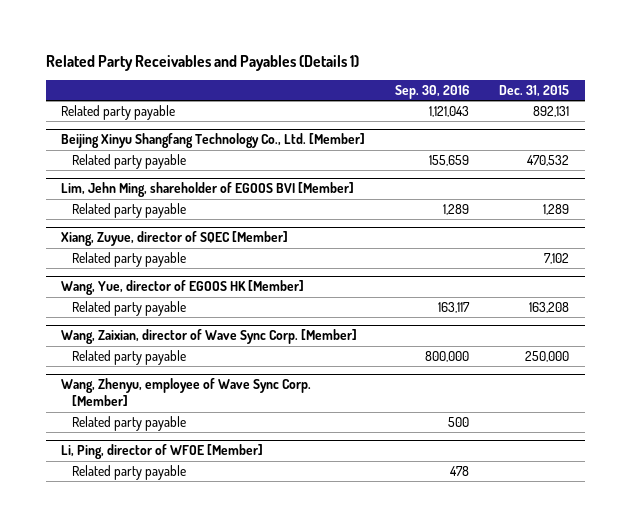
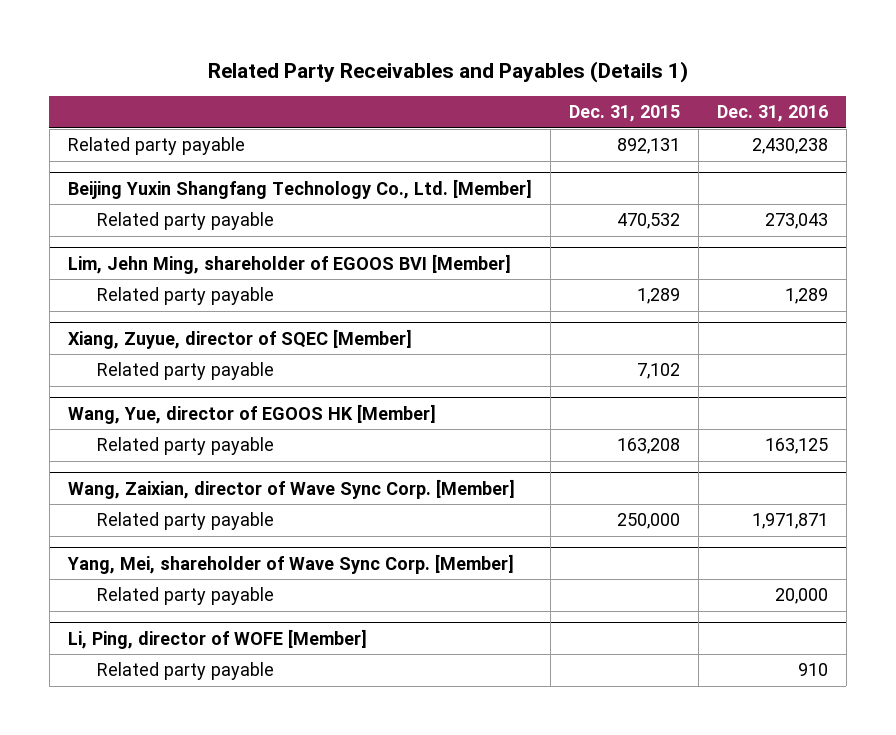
[395,84,470,99] Sep. 30, 2016 -> none
none -> [716,105,828,123] Dec. 31, 2016
[60,133,365,149] Beijing Xinyu Shangfang Technology Co., Ltd. [Member] -> [67,178,532,199] Beijing Yuxin Shangfang Technology Co., Ltd. [Member]
[60,378,311,407] Wang, Zhenyu, employee of Wave Sync Corp. [Member] -> [66,553,514,574] Yang, Mei, shareholder of Wave Sync Corp. [Member]
[60,444,263,460] Li, Ping, director of WFOE [Member] -> [67,628,367,649] Li, Ping, director of WOFE [Member]

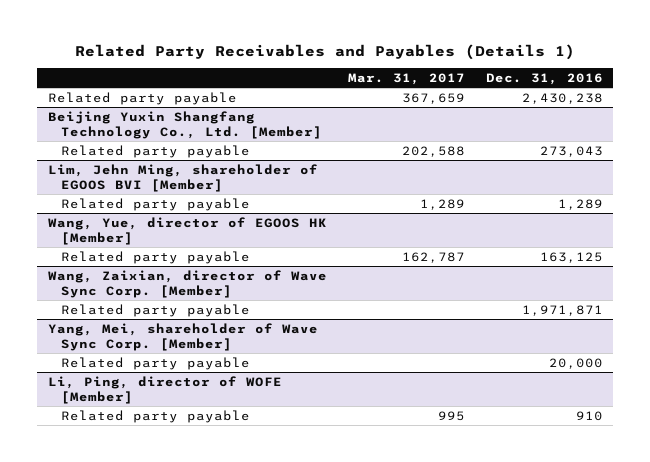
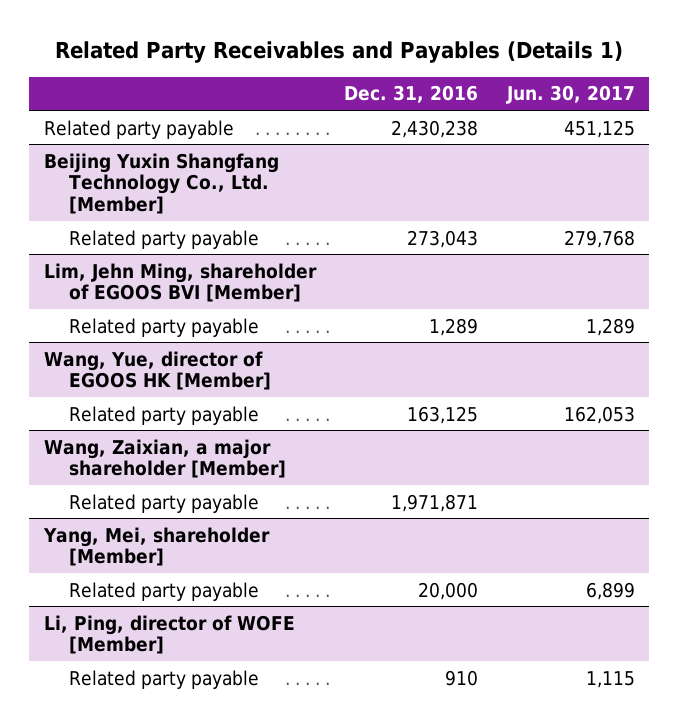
[347,72,465,85] Mar. 31, 2017 -> none
none -> [505,85,635,105] Jun. 30, 2017
[47,269,327,298] Wang, Zaixian, director of Wave Sync Corp. [Member] -> [43,438,287,479] Wang, Zaixian, a major shareholder [Member]
[47,322,318,351] Yang, Mei, shareholder of Wave Sync Corp. [Member] -> [42,526,270,567] Yang, Mei, shareholder [Member]

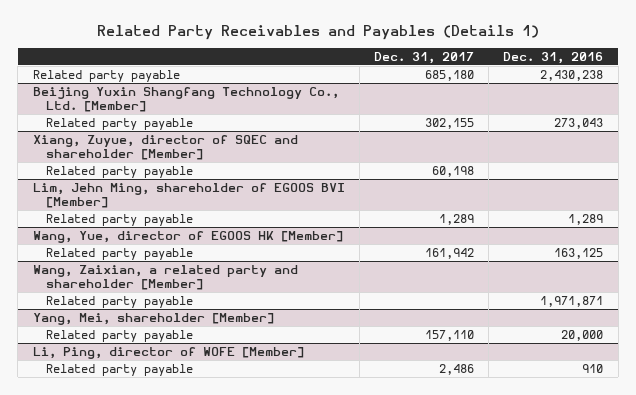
[505,85,635,105] Jun. 30, 2017 -> none
none -> [373,51,474,64] Dec. 31, 2017
none -> [32,134,298,160] Xiang, Zuyue, director of SQEC and shareholder [Member]
none -> [45,165,193,178] Related party payable
[43,438,287,479] Wang, Zaixian, a major shareholder [Member] -> [32,264,298,290] Wang, Zaixian, a related party and shareholder [Member]

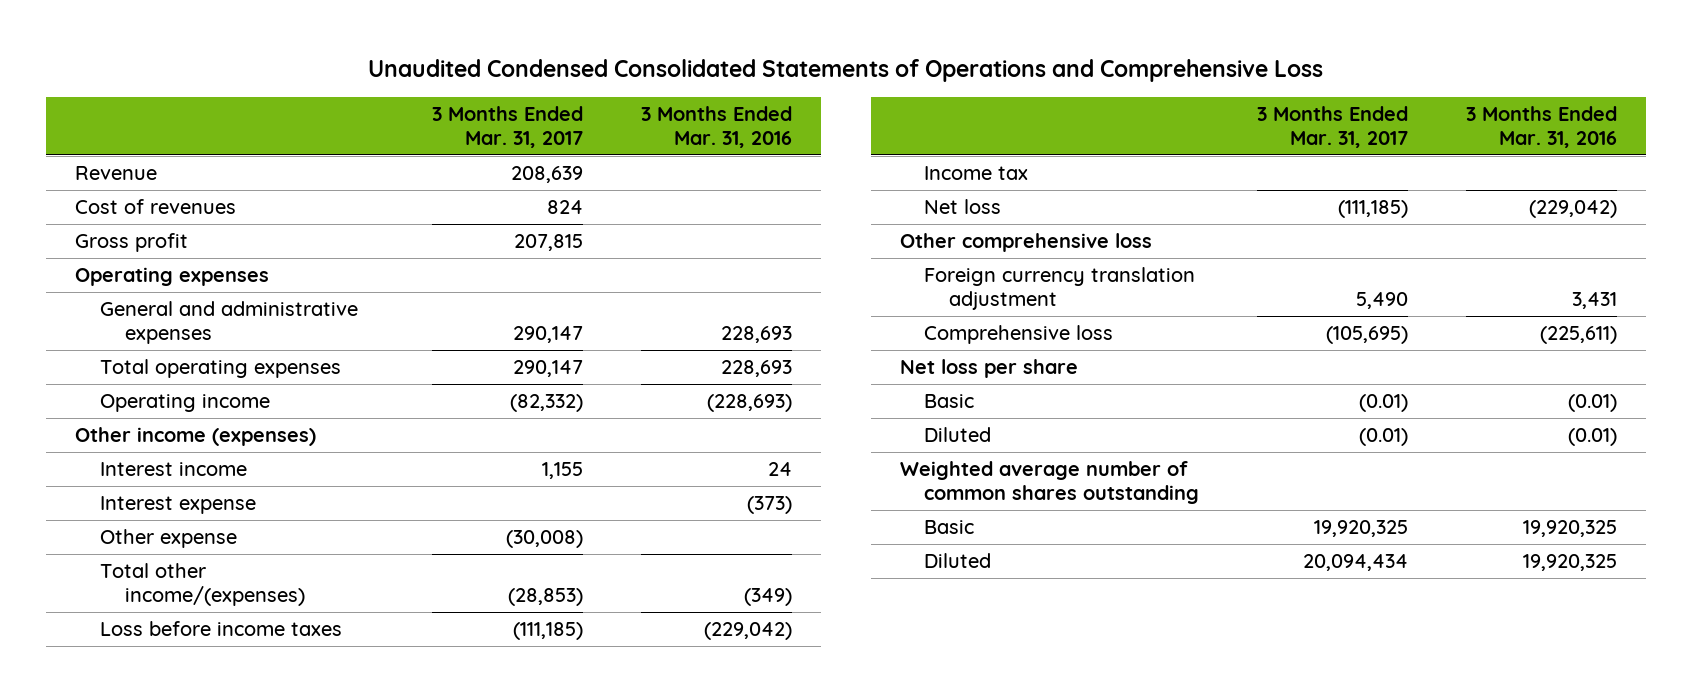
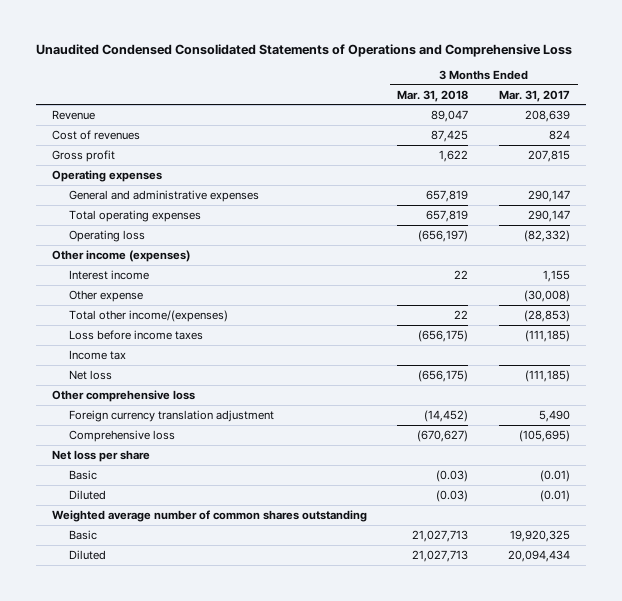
[641,105,793,148] 3 Months Ended Mar. 31, 2016 -> none
none -> [397,89,469,102] Mar. 31, 2018
[99,393,270,412] Operating income -> [68,229,145,242] Operating loss
[99,495,256,514] Interest expense -> none

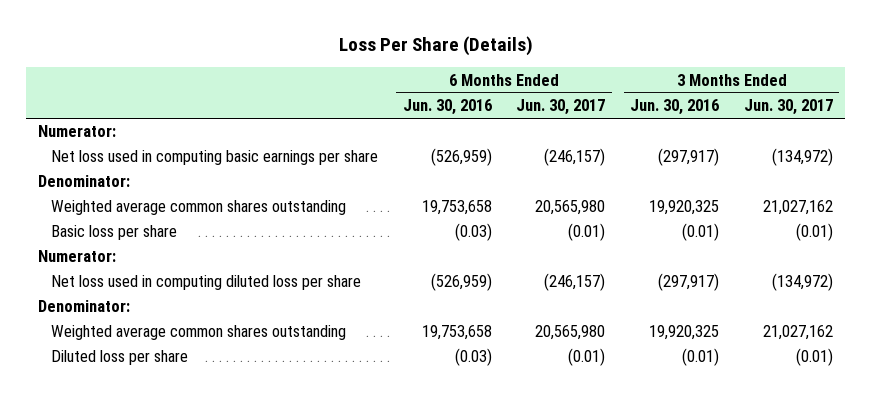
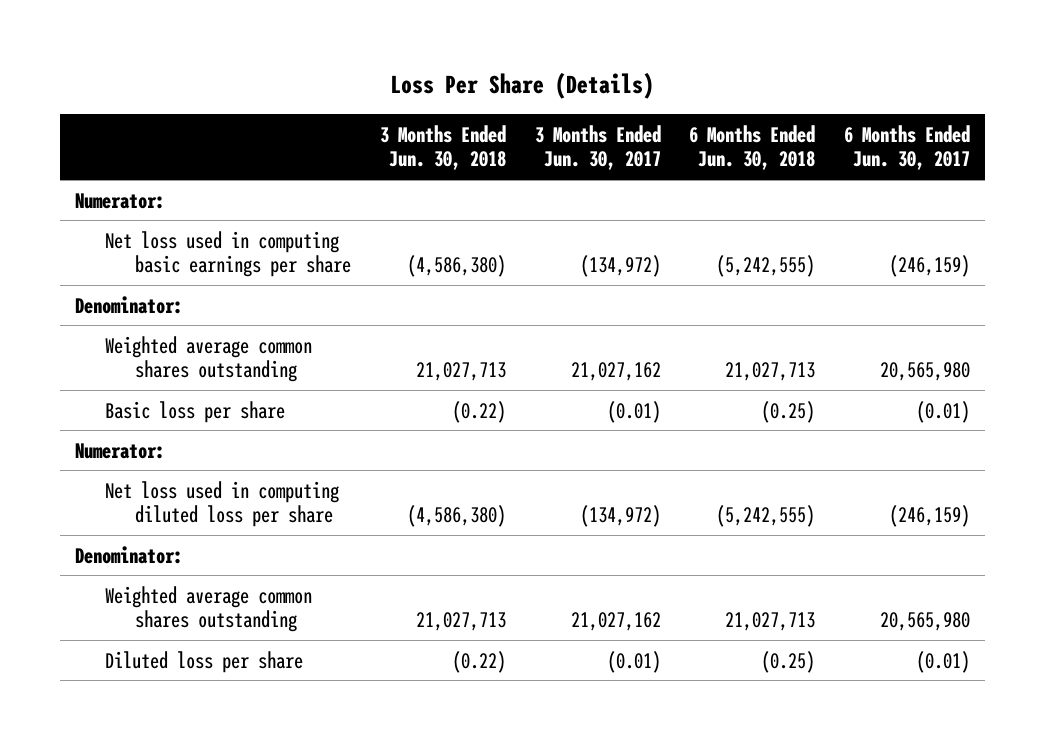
[402,99,492,116] Jun. 30, 2016 -> none
[630,99,720,116] Jun. 30, 2016 -> none
none -> [379,124,506,171] 3 Months Ended Jun. 30, 2018
none -> [689,124,816,171] 6 Months Ended Jun. 30, 2018
[544,148,606,167] (246,157) -> [889,255,971,278] (246,159)
[544,273,606,292] (246,157) -> [889,505,971,528] (246,159)

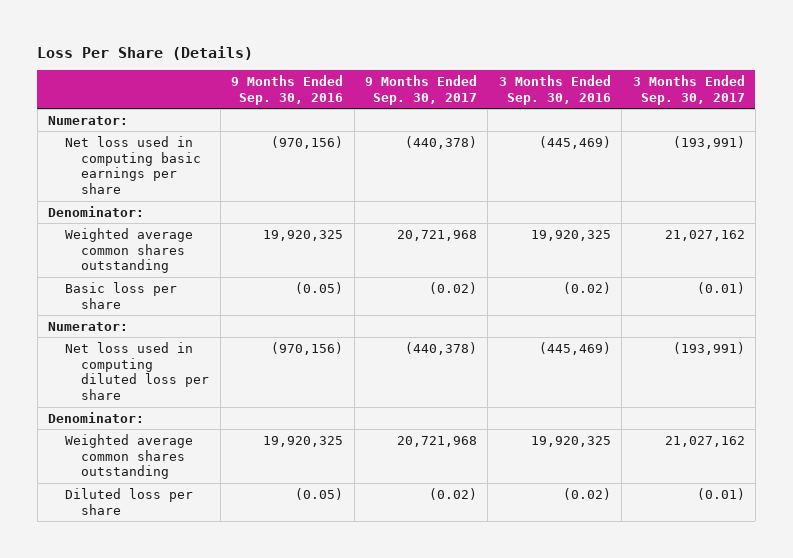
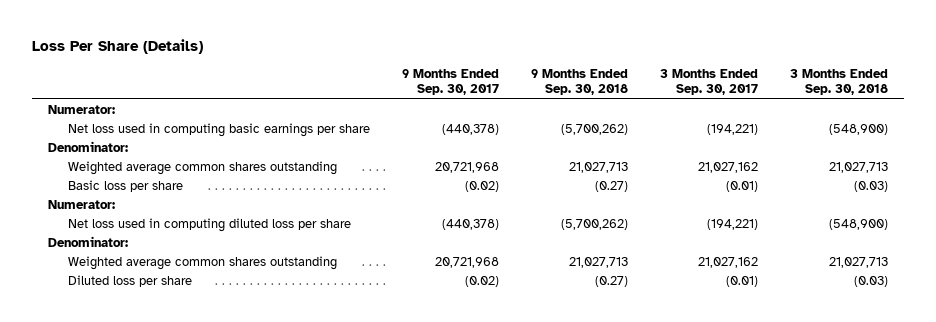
[231,75,344,106] 9 Months Ended Sep. 30, 2016 -> none
[498,75,611,106] 3 Months Ended Sep. 30, 2016 -> none
none -> [531,69,629,96] 9 Months Ended Sep. 30, 2018
none -> [790,69,889,96] 3 Months Ended Sep. 30, 2018
[672,135,745,149] (193,991) -> [707,124,759,136] (194,221)
[672,341,745,355] (193,991) -> [707,219,759,231] (194,221)

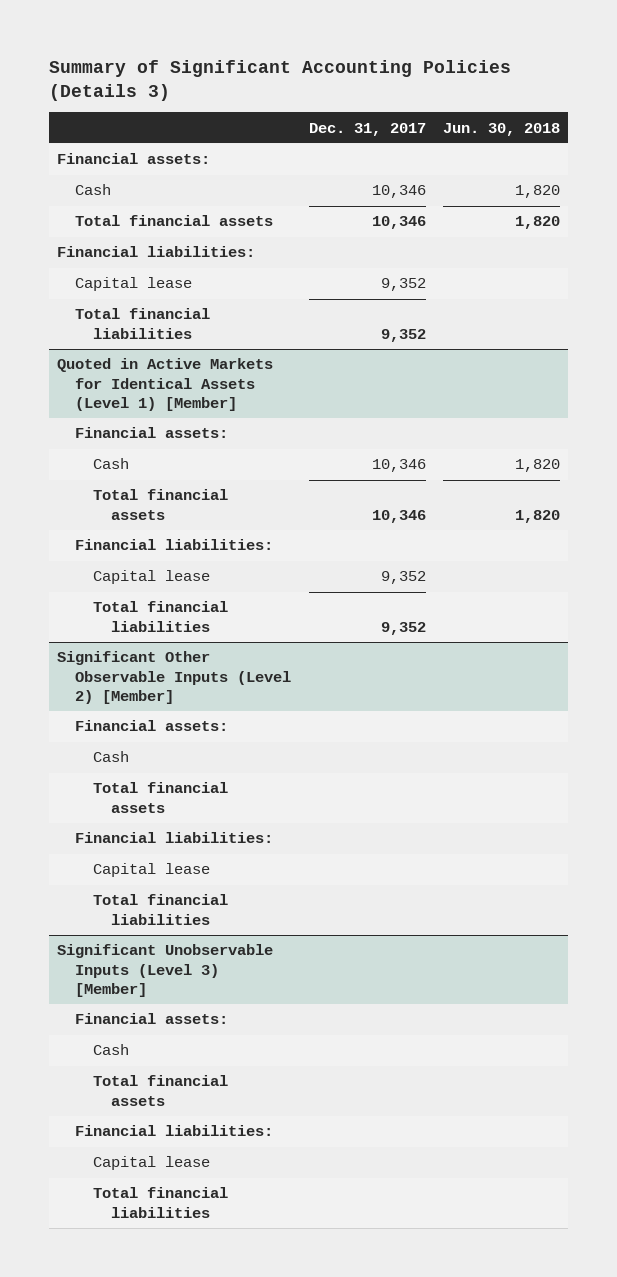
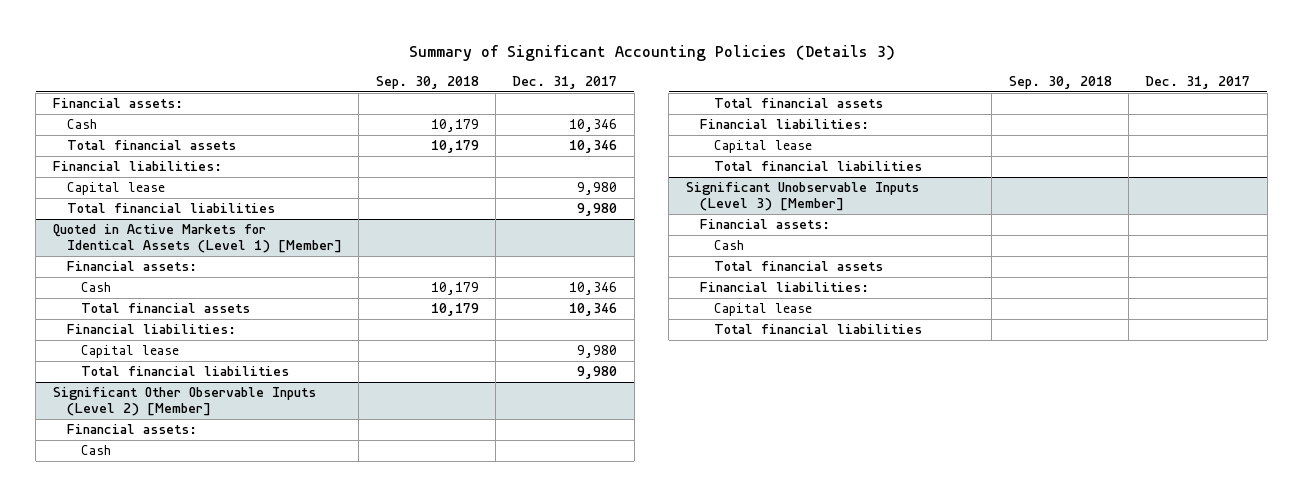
[442,122,560,136] Jun. 30, 2018 -> none
none -> [375,76,479,90] Sep. 30, 2018
[380,278,426,292] 9,352 -> [577,182,618,196] 9,980
[380,328,426,342] 9,352 -> [577,203,618,217] 9,980
[380,571,426,585] 9,352 -> [577,345,618,359] 9,980
[380,621,426,635] 9,352 -> [577,366,618,380] 9,980

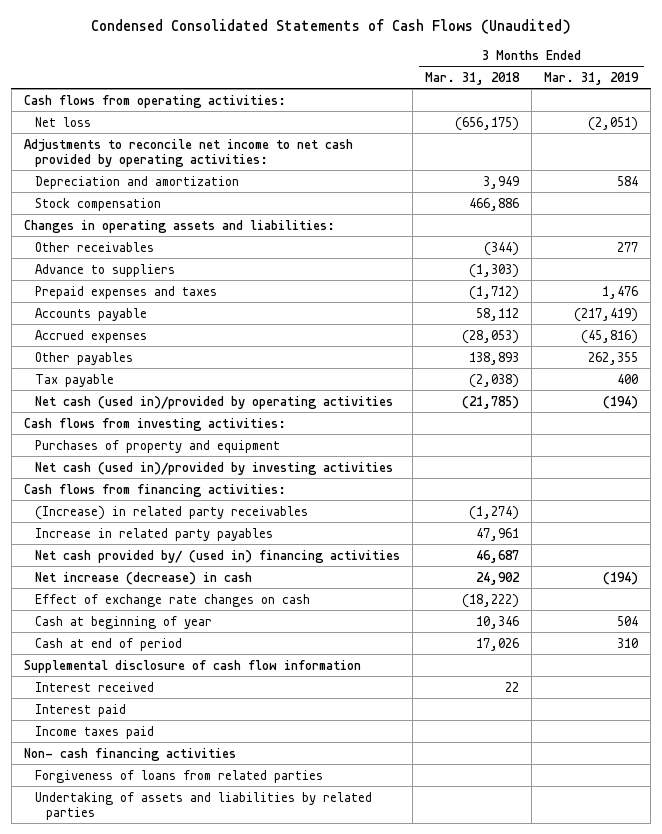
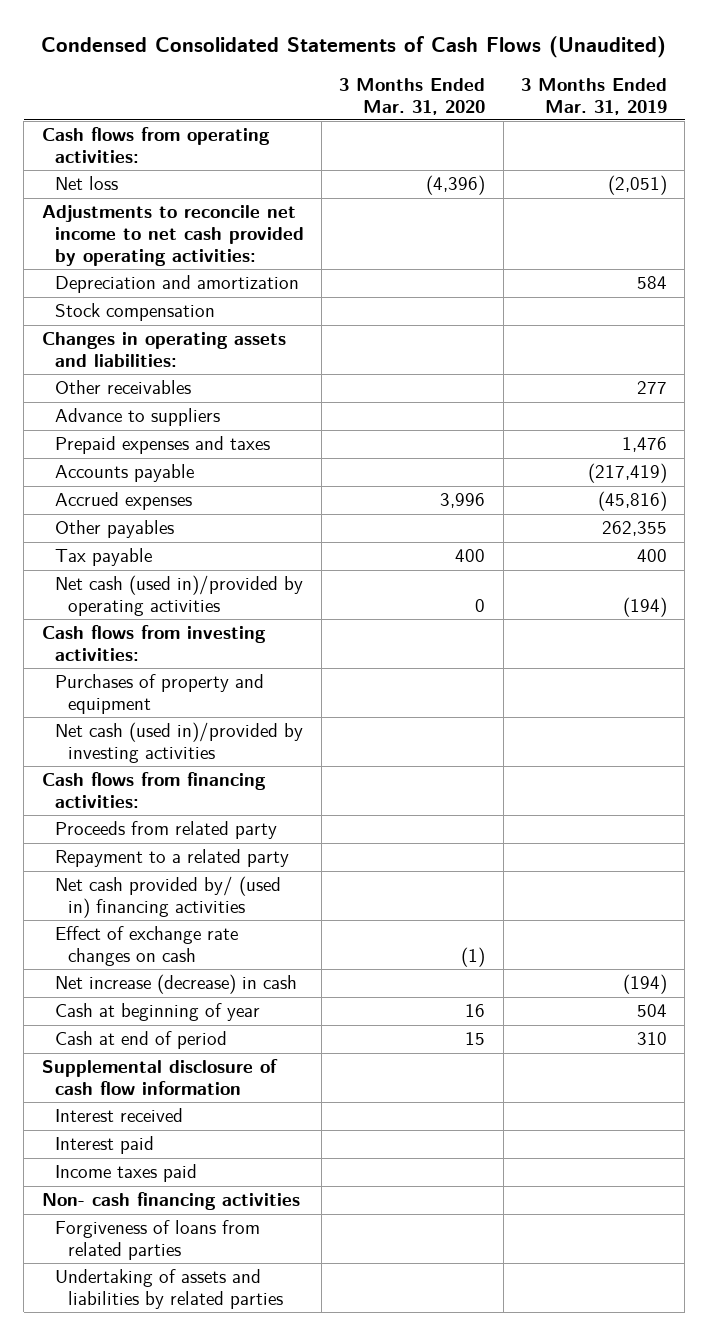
[425,71,521,85] Mar. 31, 2018 -> none
none -> [339,77,486,115] 3 Months Ended Mar. 31, 2020
[34,505,308,520] (Increase) in related party receivables -> none
[34,527,273,541] Increase in related party payables -> none
none -> [54,821,277,840] Proceeds from related party
none -> [54,849,289,868] Repayment to a related party
[34,571,252,585] Net increase (decrease) in cash -> [54,974,297,995] Net increase (decrease) in cash

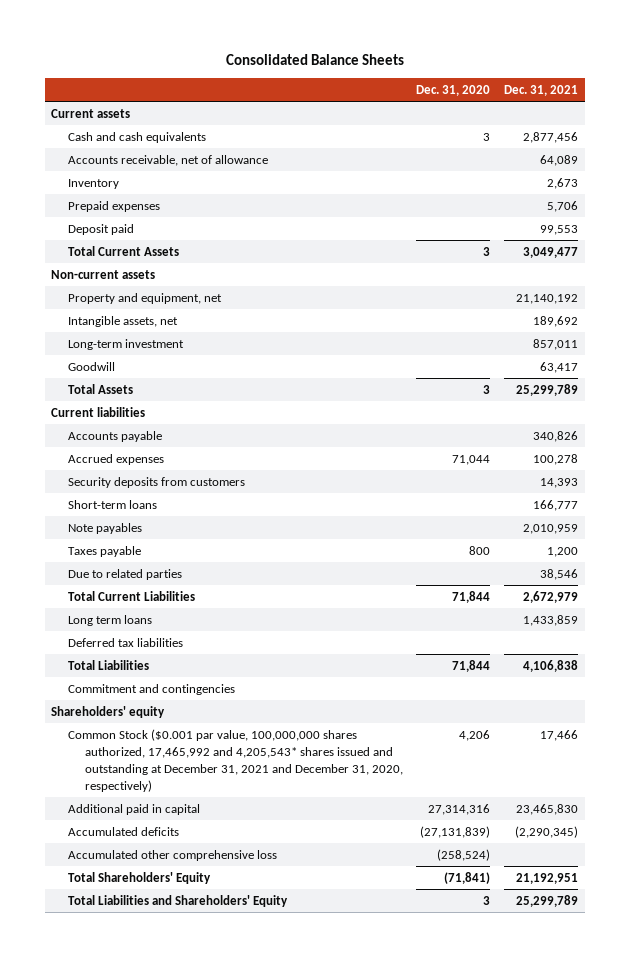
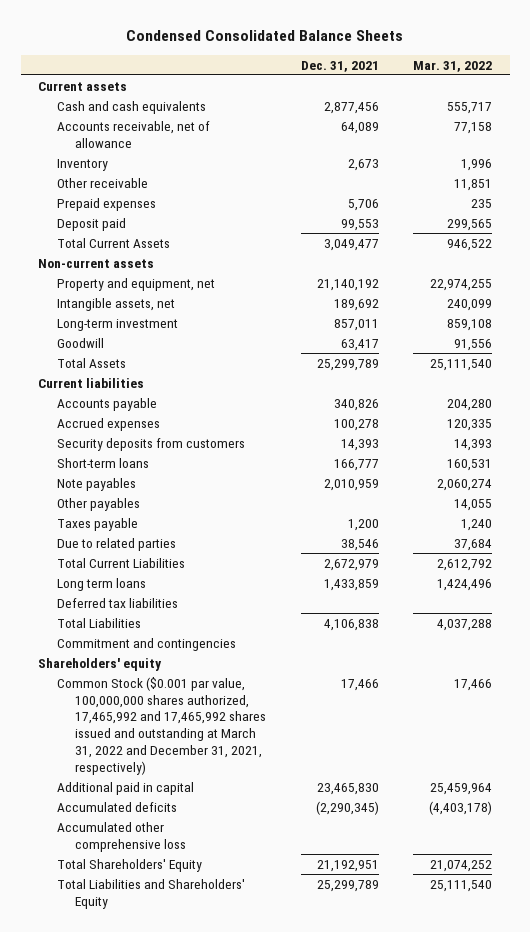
[225,53,404,65] Consolidated Balance Sheets -> [126,30,404,42] Condensed Consolidated Balance Sheets
[416,84,491,96] Dec. 31, 2020 -> none
none -> [413,60,493,72] Mar. 31, 2022
none -> [56,177,148,188] Other receivable
none -> [56,497,140,511] Other payables
[68,728,403,792] Common Stock ($0.001 par value, 100,000,000 shares authorized, 17,465,992 and 4,205,543* shares issued and outstanding at December 31, 2021 and December 31, 2020, respectively) -> [56,676,267,775] Common Stock ($0.001 par value, 100,000,000 shares authorized, 17,465,992 and 17,465,992 shares issued and outstanding at March 31, 2022 and December 31, 2021, respectively)

